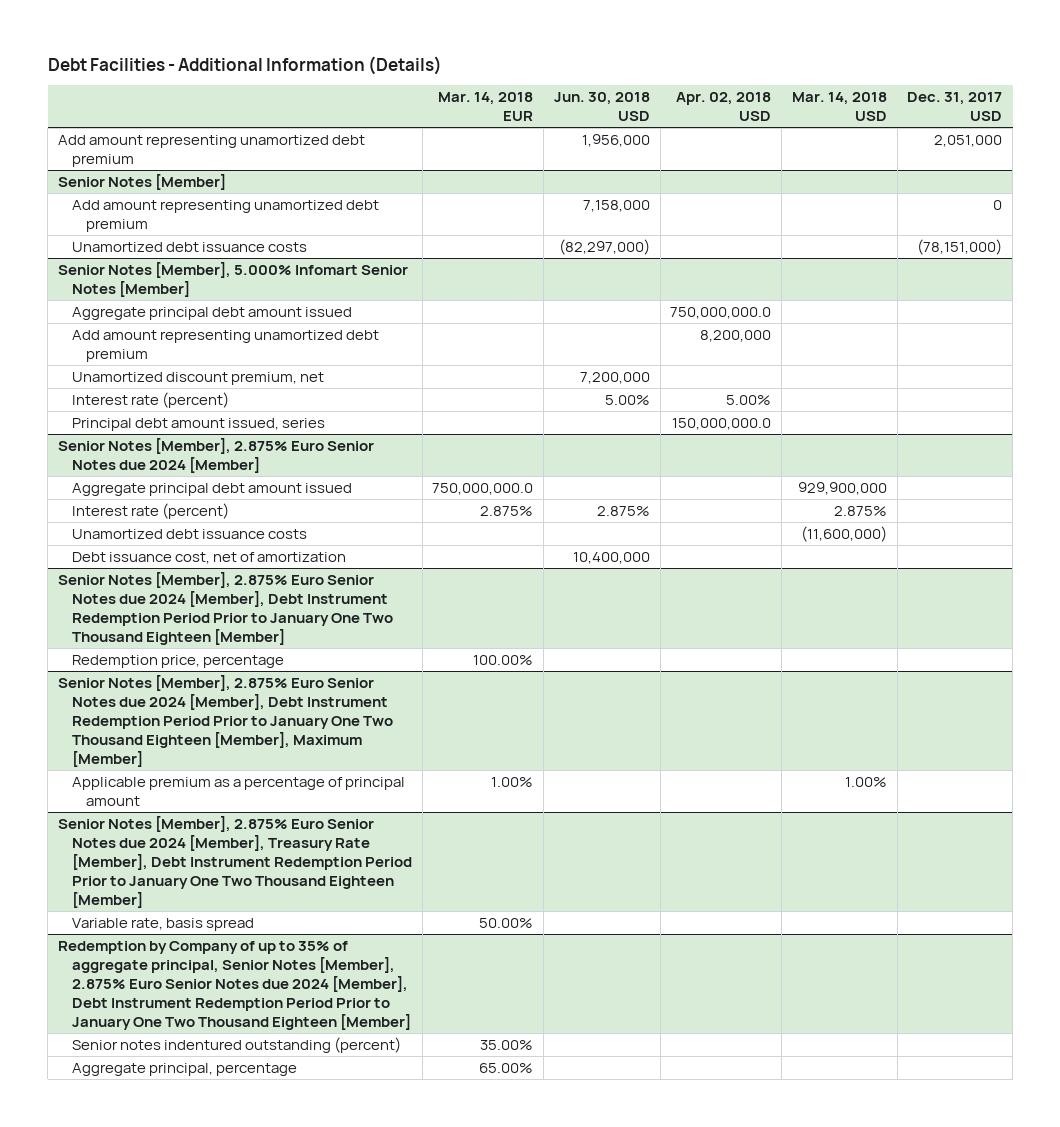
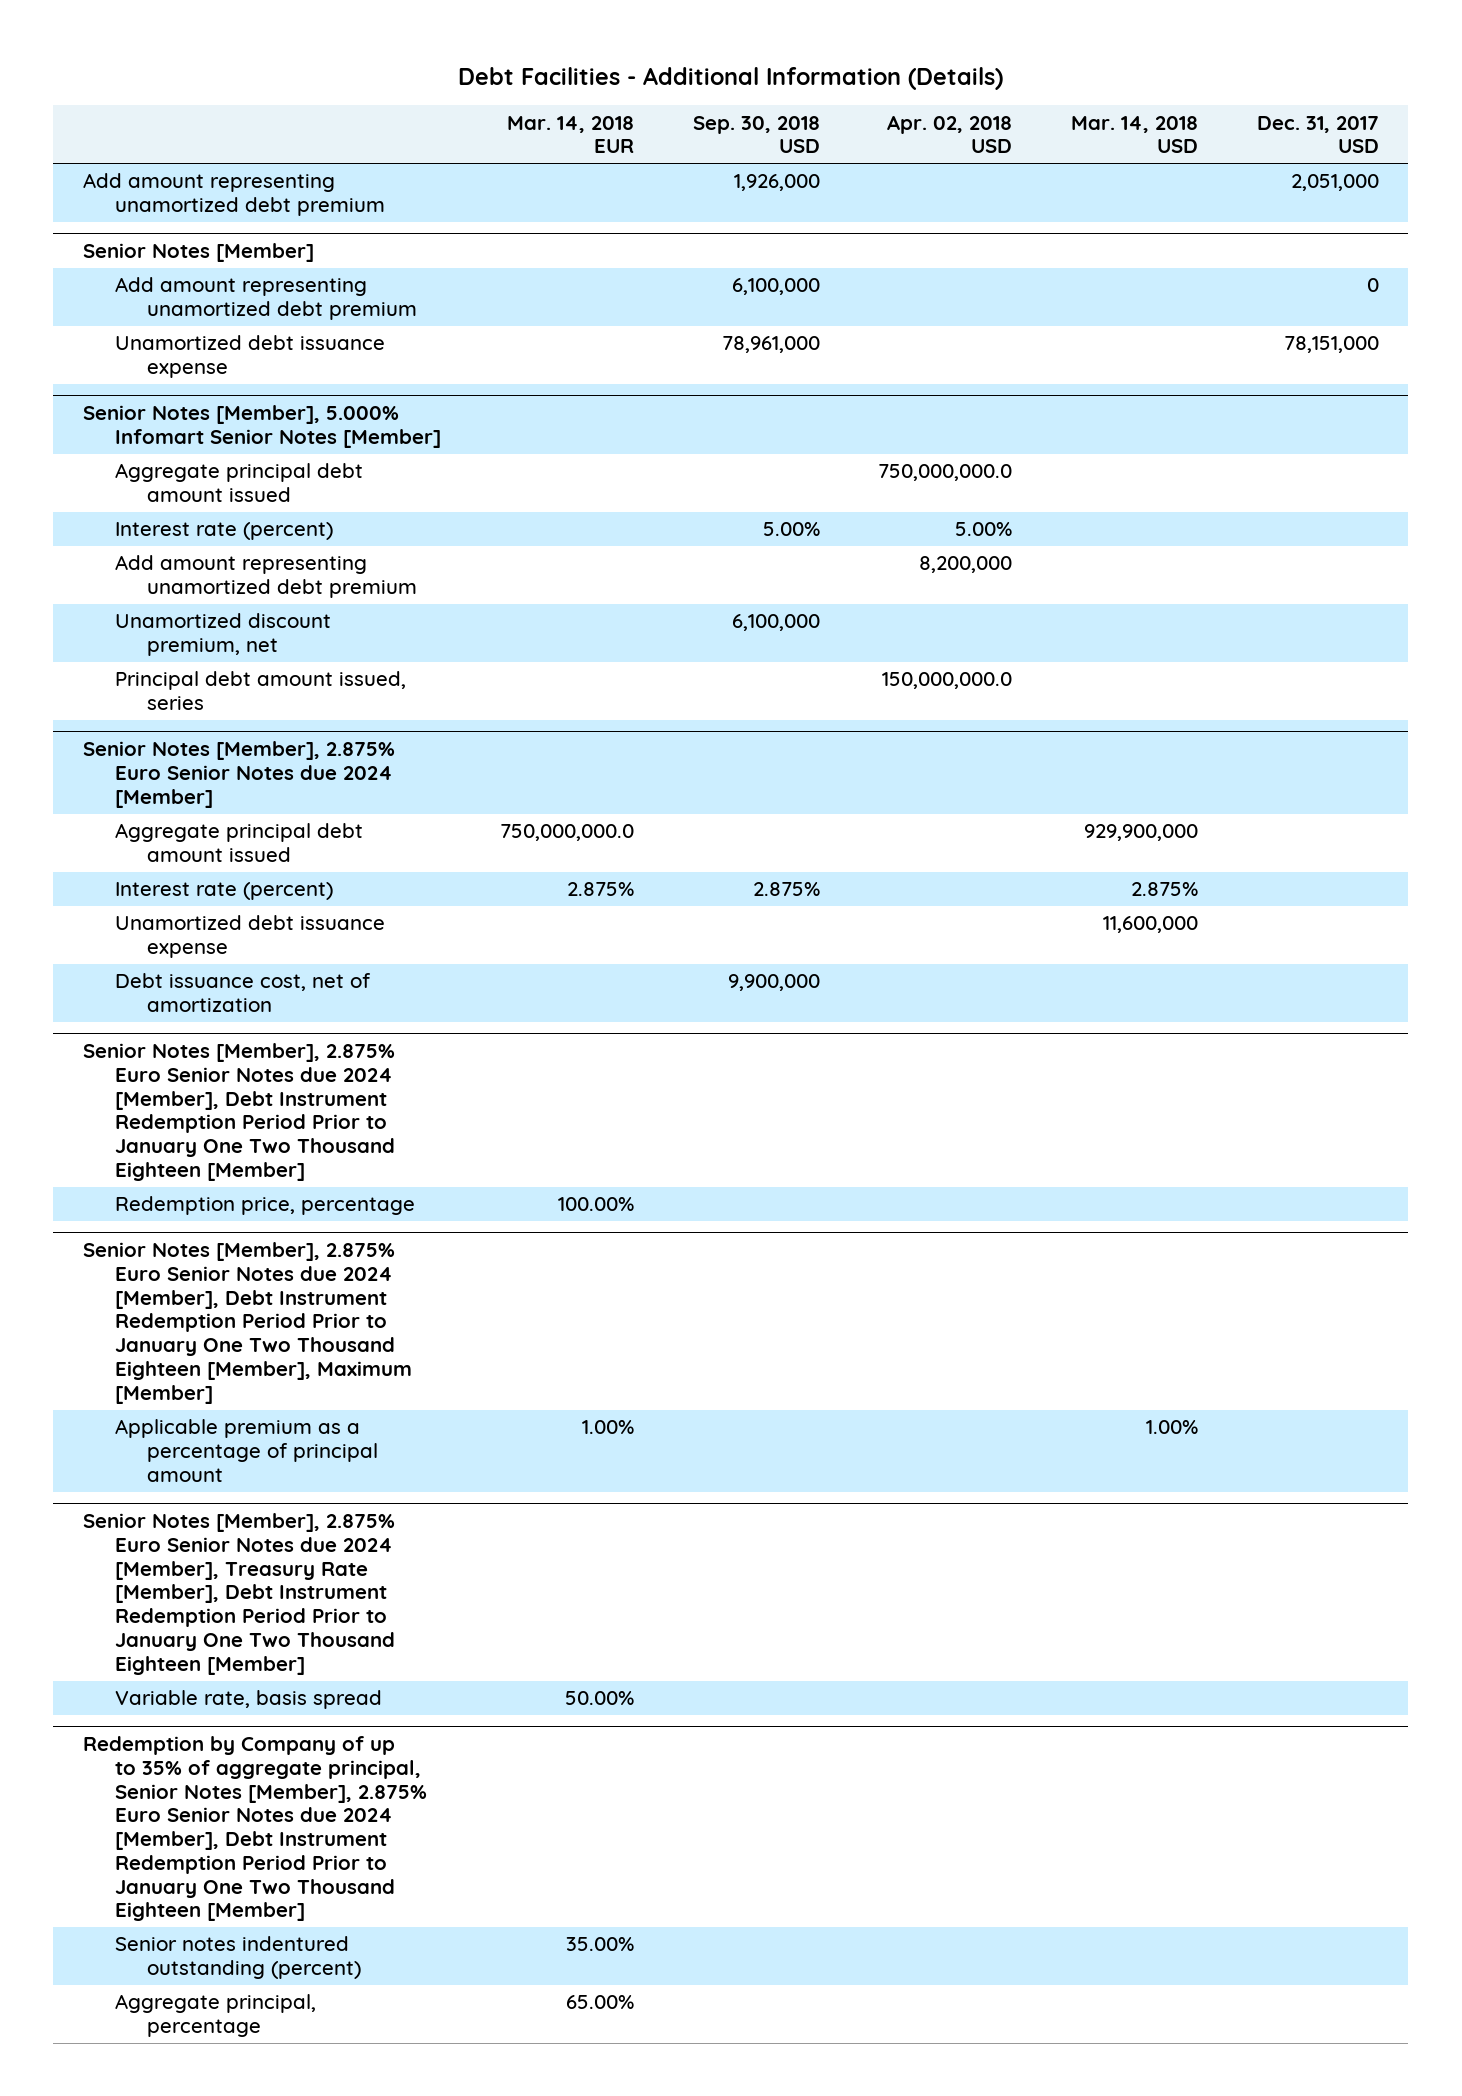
[553,92,650,122] Jun. 30, 2018 USD -> none
none -> [692,115,820,154] Sep. 30, 2018 USD
[71,241,307,252] Unamortized debt issuance costs -> [114,335,385,379] Unamortized debt issuance expense
[917,238,1003,255] (78,151,000) -> [1284,336,1380,354] 78,151,000
[71,391,229,408] Interest rate (percent) -> [114,522,333,541] Interest rate (percent)
[71,528,307,539] Unamortized debt issuance costs -> [114,915,385,959] Unamortized debt issuance expense
[800,525,887,542] (11,600,000) -> [1103,916,1199,934] 11,600,000

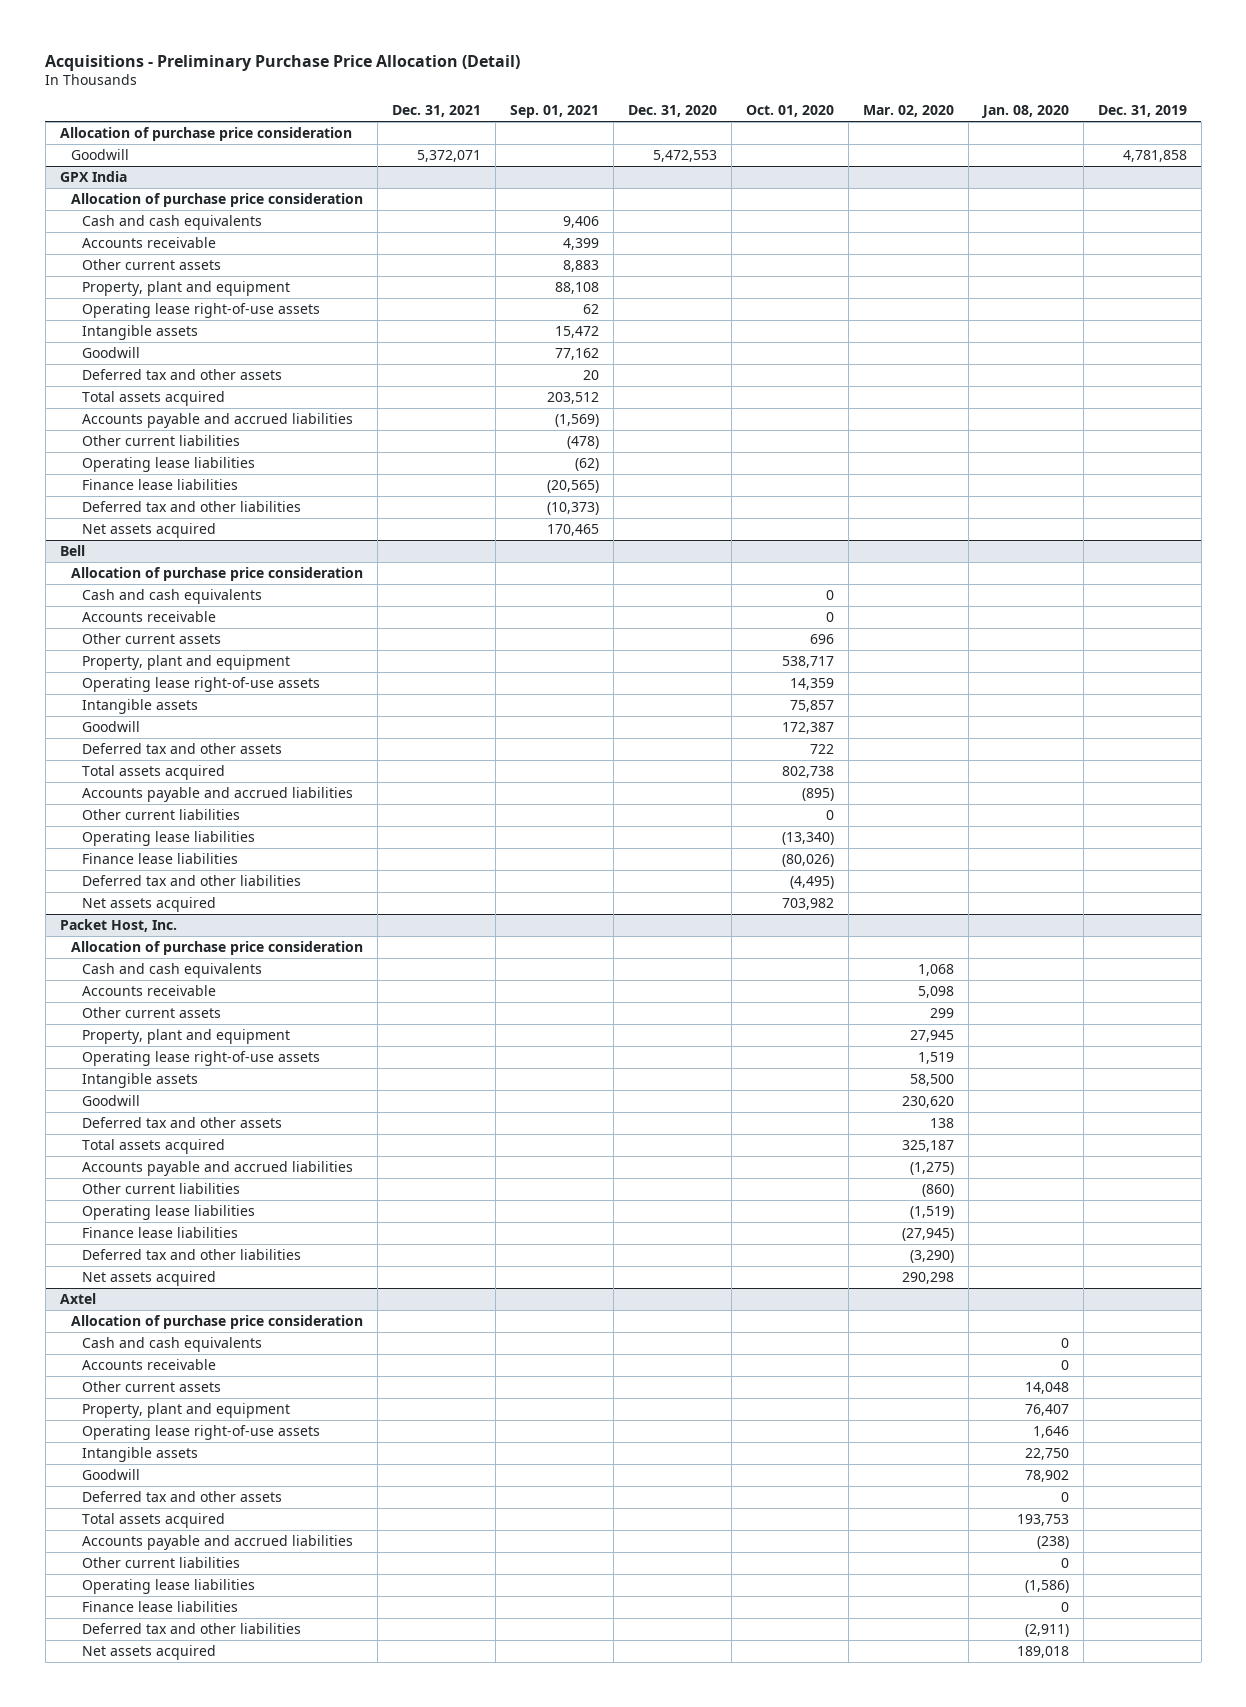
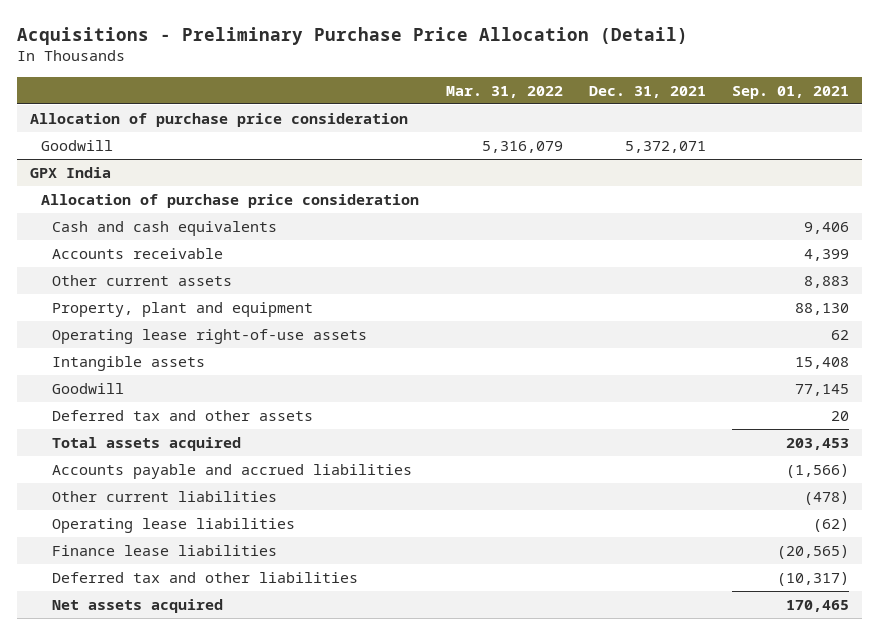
[627,105,717,118] Dec. 31, 2020 -> none
[745,105,834,118] Oct. 01, 2020 -> none
[862,105,954,118] Mar. 02, 2020 -> none
[980,105,1069,119] Jan. 08, 2020 -> none
[1097,105,1187,118] Dec. 31, 2019 -> none
none -> [445,85,563,98] Mar. 31, 2022
[554,281,599,294] 88,108 -> [795,303,850,316] 88,130
[554,325,599,338] 15,472 -> [795,357,850,370] 15,408
[554,347,599,360] 77,162 -> [795,384,850,397] 77,145
[546,391,599,404] 203,512 -> [786,438,850,451] 203,453
[554,413,599,427] (1,569) -> [786,464,850,479] (1,566)
[546,501,599,515] (10,373) -> [777,572,850,587] (10,317)
[59,544,85,556] Bell -> none
[70,566,363,581] Allocation of purchase price consideration -> none
[81,588,262,604] Cash and cash equivalents -> none
[81,610,216,622] Accounts receivable -> none
[81,632,221,644] Other current assets -> none
[81,654,290,670] Property, plant and equipment -> none
[81,676,320,692] Operating lease right-of-use assets -> none
[81,698,198,714] Intangible assets -> none
[81,720,140,732] Goodwill -> none
[81,742,282,754] Deferred tax and other assets -> none
[81,764,225,780] Total assets acquired -> none
[81,786,353,802] Accounts payable and accrued liabilities -> none
[81,808,240,820] Other current liabilities -> none
[81,830,255,846] Operating lease liabilities -> none
[81,852,238,864] Finance lease liabilities -> none
[81,874,301,886] Deferred tax and other liabilities -> none
[81,896,216,912] Net assets acquired -> none
[59,918,177,932] Packet Host, Inc. -> none
[70,940,363,955] Allocation of purchase price consideration -> none
[81,962,262,978] Cash and cash equivalents -> none
[81,984,216,996] Accounts receivable -> none
[81,1006,221,1018] Other current assets -> none
[81,1028,290,1044] Property, plant and equipment -> none
[81,1050,320,1066] Operating lease right-of-use assets -> none
[81,1072,198,1088] Intangible assets -> none
[81,1094,140,1106] Goodwill -> none
[81,1116,282,1128] Deferred tax and other assets -> none
[81,1138,225,1154] Total assets acquired -> none
[81,1160,353,1176] Accounts payable and accrued liabilities -> none
[81,1182,240,1194] Other current liabilities -> none
[81,1204,255,1220] Operating lease liabilities -> none
[81,1226,238,1238] Finance lease liabilities -> none
[81,1248,301,1260] Deferred tax and other liabilities -> none
[81,1270,216,1286] Net assets acquired -> none
[59,1292,96,1304] Axtel -> none
[70,1314,363,1329] Allocation of purchase price consideration -> none
[81,1336,262,1352] Cash and cash equivalents -> none
[81,1358,216,1370] Accounts receivable -> none
[81,1380,221,1392] Other current assets -> none
[81,1402,290,1418] Property, plant and equipment -> none
[81,1424,320,1440] Operating lease right-of-use assets -> none
[81,1446,198,1462] Intangible assets -> none
[81,1468,140,1480] Goodwill -> none
[81,1490,282,1502] Deferred tax and other assets -> none
[81,1512,225,1528] Total assets acquired -> none
[81,1534,353,1550] Accounts payable and accrued liabilities -> none
[81,1556,240,1568] Other current liabilities -> none
[81,1578,255,1594] Operating lease liabilities -> none
[81,1600,238,1612] Finance lease liabilities -> none
[81,1622,301,1634] Deferred tax and other liabilities -> none
[81,1644,216,1660] Net assets acquired -> none

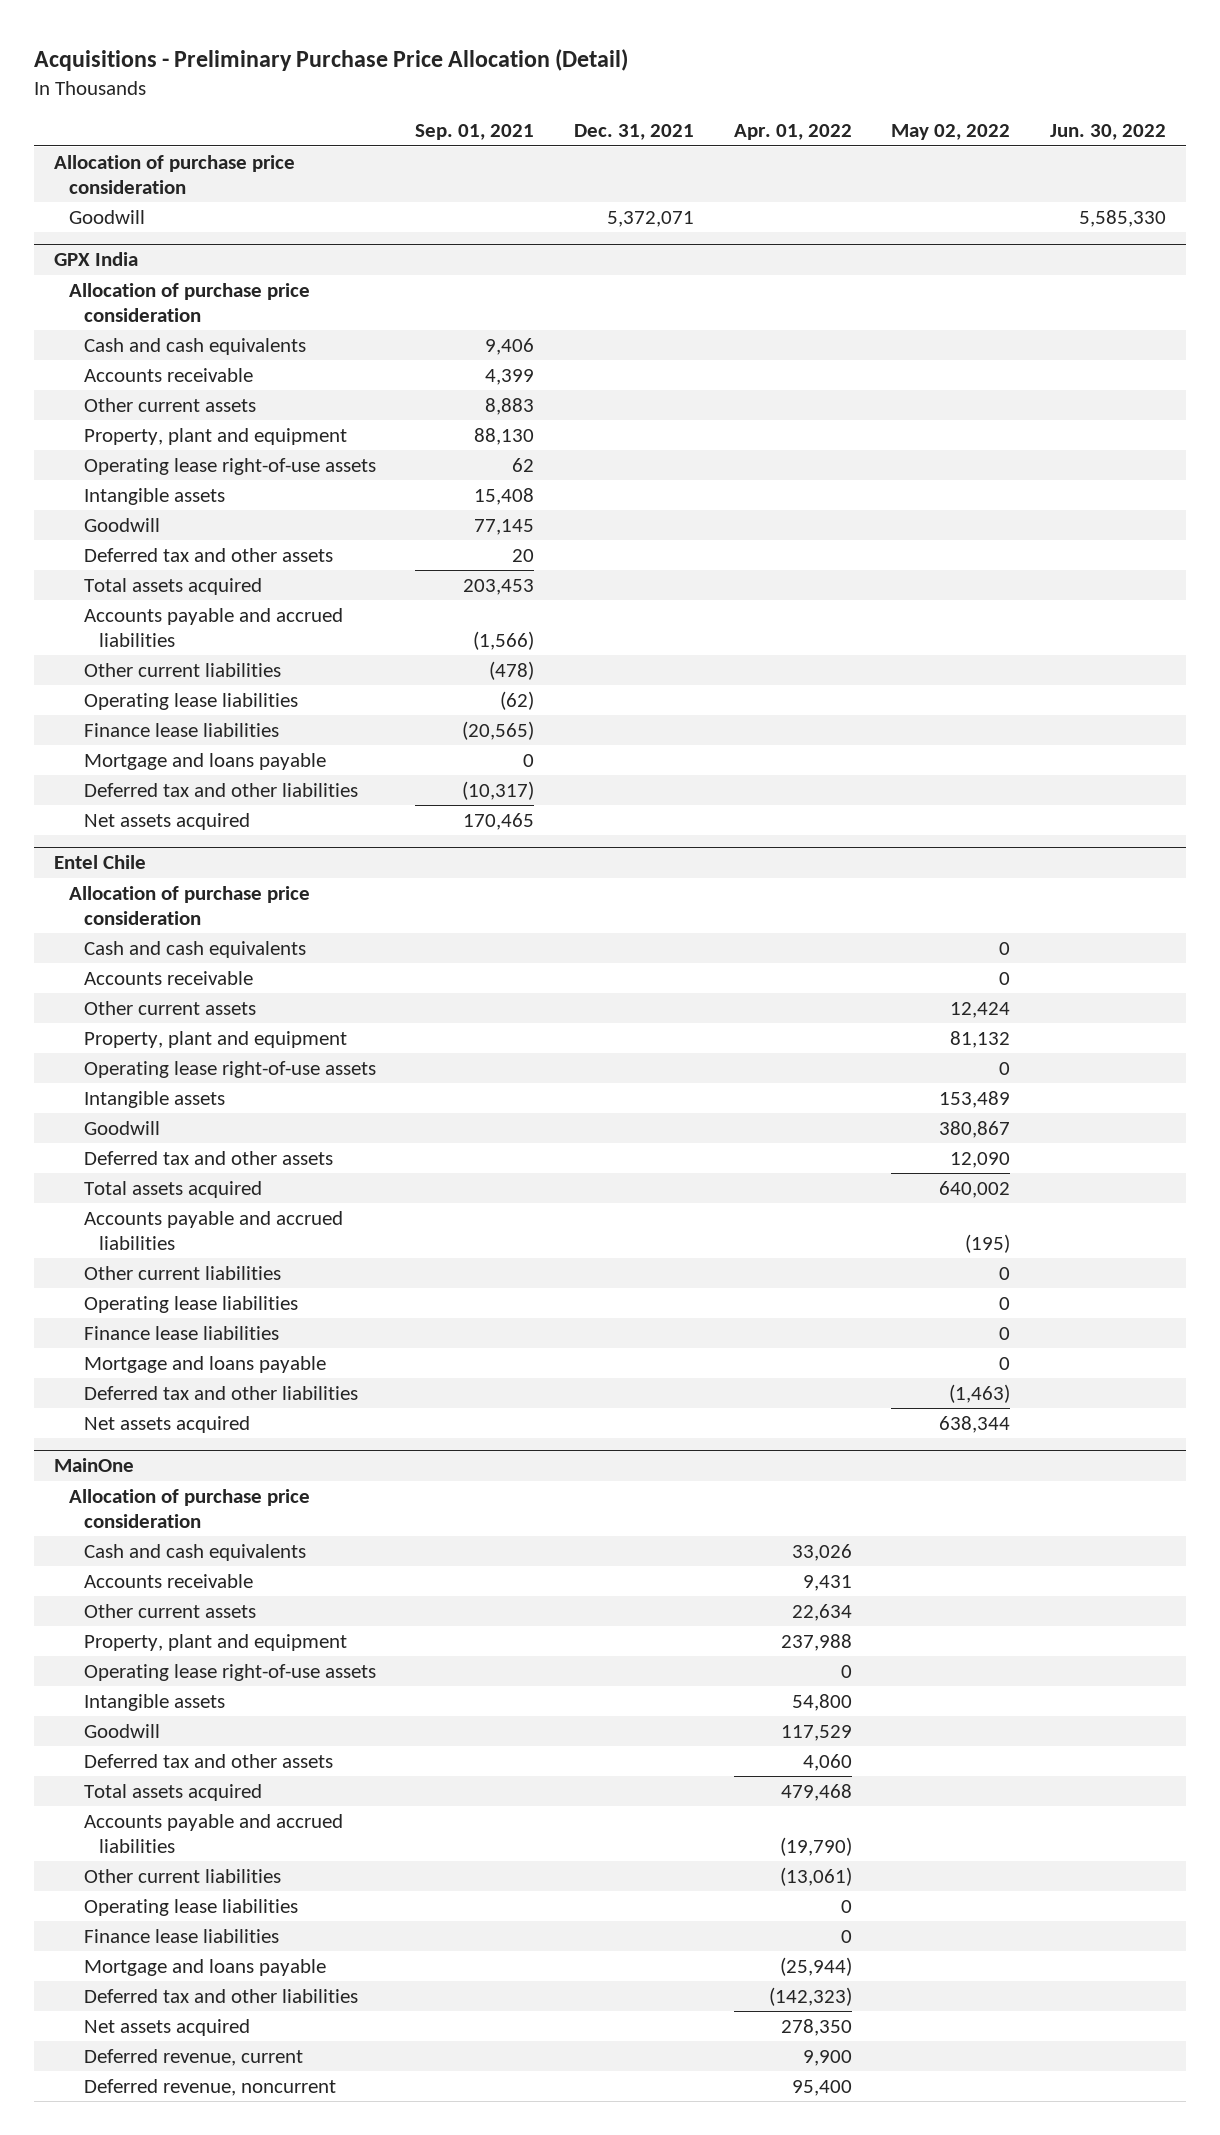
[445,85,563,98] Mar. 31, 2022 -> none
none -> [733,124,852,141] Apr. 01, 2022
none -> [891,124,1011,141] May 02, 2022
none -> [1049,124,1166,141] Jun. 30, 2022
none -> [83,752,326,770] Mortgage and loans payable
none -> [54,855,147,870] Entel Chile
none -> [68,885,310,925] Allocation of purchase price consideration
none -> [83,940,306,958] Cash and cash equivalents
none -> [83,970,253,985] Accounts receivable
none -> [83,1000,256,1015] Other current assets
none -> [83,1030,347,1048] Property, plant and equipment
none -> [83,1060,376,1078] Operating lease right-of-use assets
none -> [83,1090,225,1108] Intangible assets
none -> [83,1120,160,1135] Goodwill
none -> [83,1150,333,1165] Deferred tax and other assets
none -> [83,1180,262,1198] Total assets acquired
none -> [83,1210,343,1250] Accounts payable and accrued liabilities
none -> [83,1265,281,1280] Other current liabilities
none -> [83,1295,298,1313] Operating lease liabilities
none -> [83,1325,279,1340] Finance lease liabilities
none -> [83,1355,326,1373] Mortgage and loans payable
none -> [83,1385,358,1400] Deferred tax and other liabilities
none -> [83,1415,250,1433] Net assets acquired
none -> [54,1458,135,1473] MainOne
none -> [68,1488,310,1528] Allocation of purchase price consideration
none -> [83,1543,306,1561] Cash and cash equivalents
none -> [83,1573,253,1588] Accounts receivable
none -> [83,1603,256,1618] Other current assets
none -> [83,1633,347,1651] Property, plant and equipment
none -> [83,1663,376,1681] Operating lease right-of-use assets
none -> [83,1693,225,1711] Intangible assets
none -> [83,1723,160,1738] Goodwill
none -> [83,1753,333,1768] Deferred tax and other assets
none -> [83,1783,262,1801] Total assets acquired
none -> [83,1813,343,1853] Accounts payable and accrued liabilities
none -> [83,1868,281,1883] Other current liabilities
none -> [83,1898,298,1916] Operating lease liabilities
none -> [83,1928,279,1943] Finance lease liabilities
none -> [83,1958,326,1976] Mortgage and loans payable
none -> [83,1988,358,2003] Deferred tax and other liabilities
none -> [83,2018,250,2036] Net assets acquired
none -> [83,2048,303,2066] Deferred revenue, current
none -> [83,2078,336,2096] Deferred revenue, noncurrent

